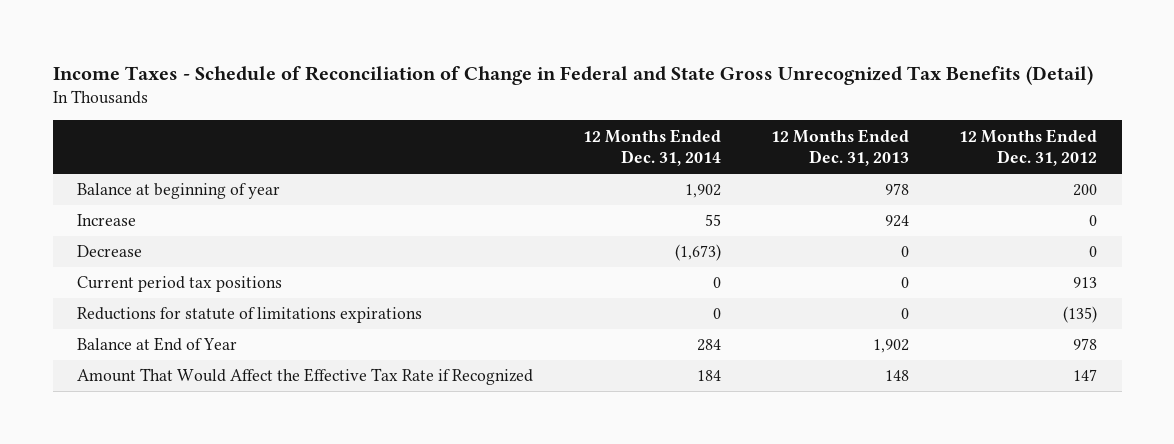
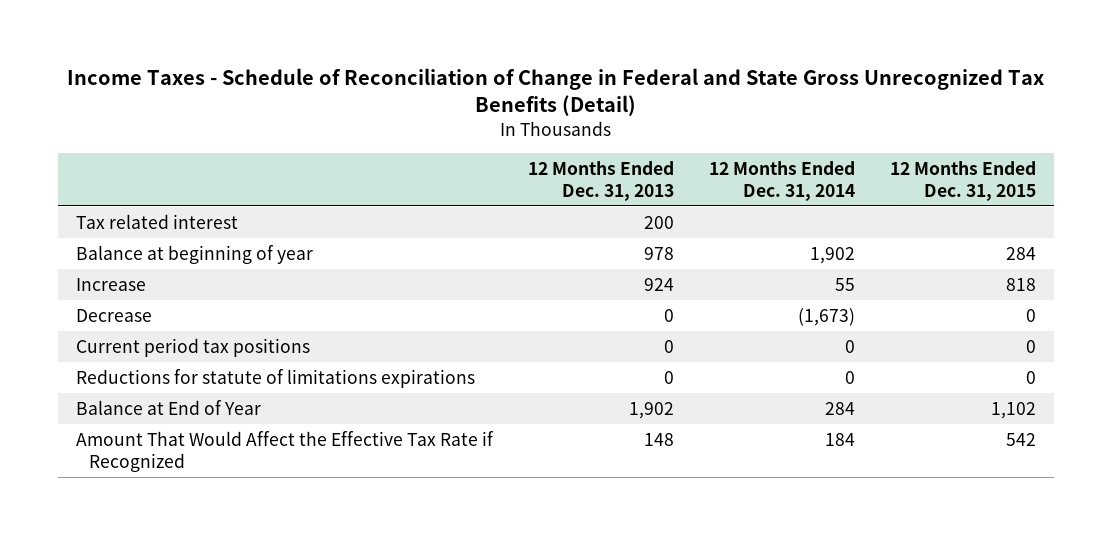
[958,128,1097,167] 12 Months Ended Dec. 31, 2012 -> none
none -> [890,160,1037,201] 12 Months Ended Dec. 31, 2015
none -> [75,213,238,229] Tax related interest

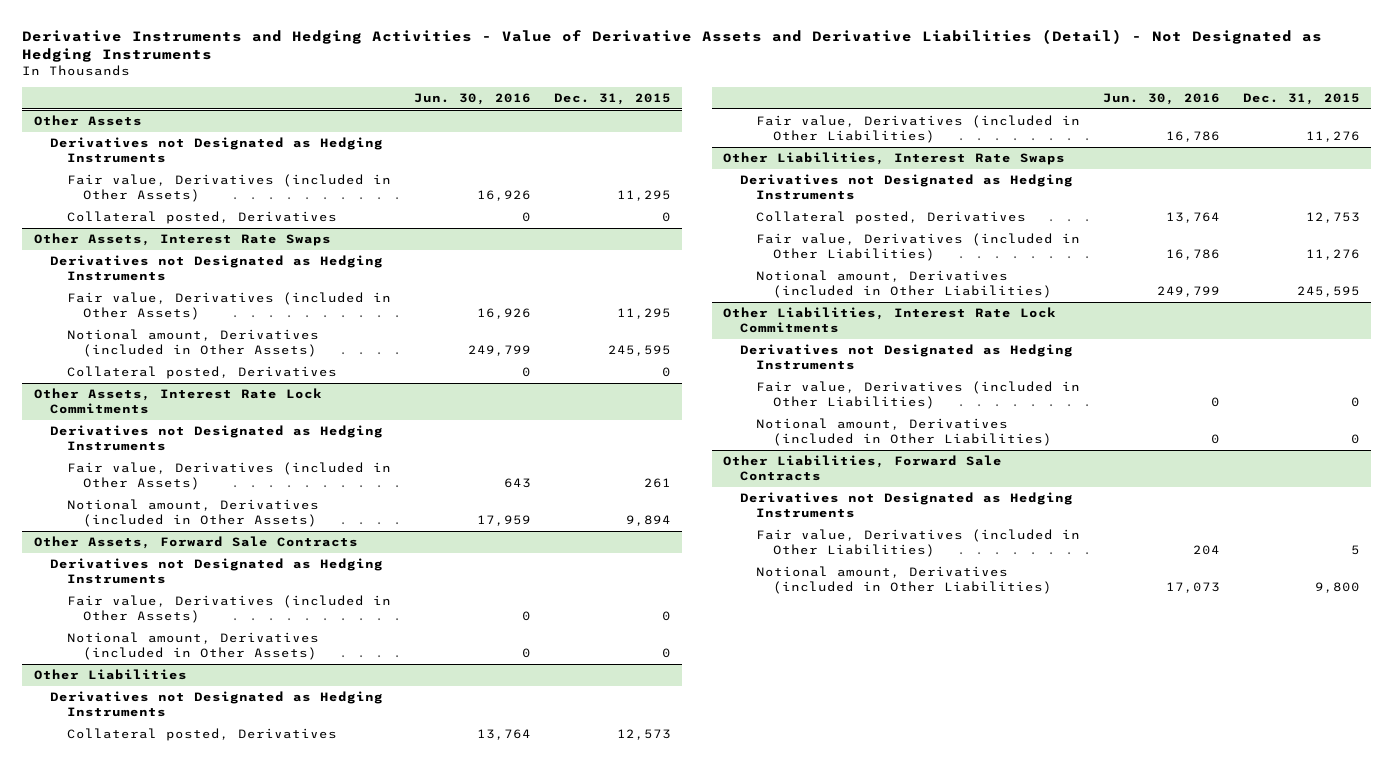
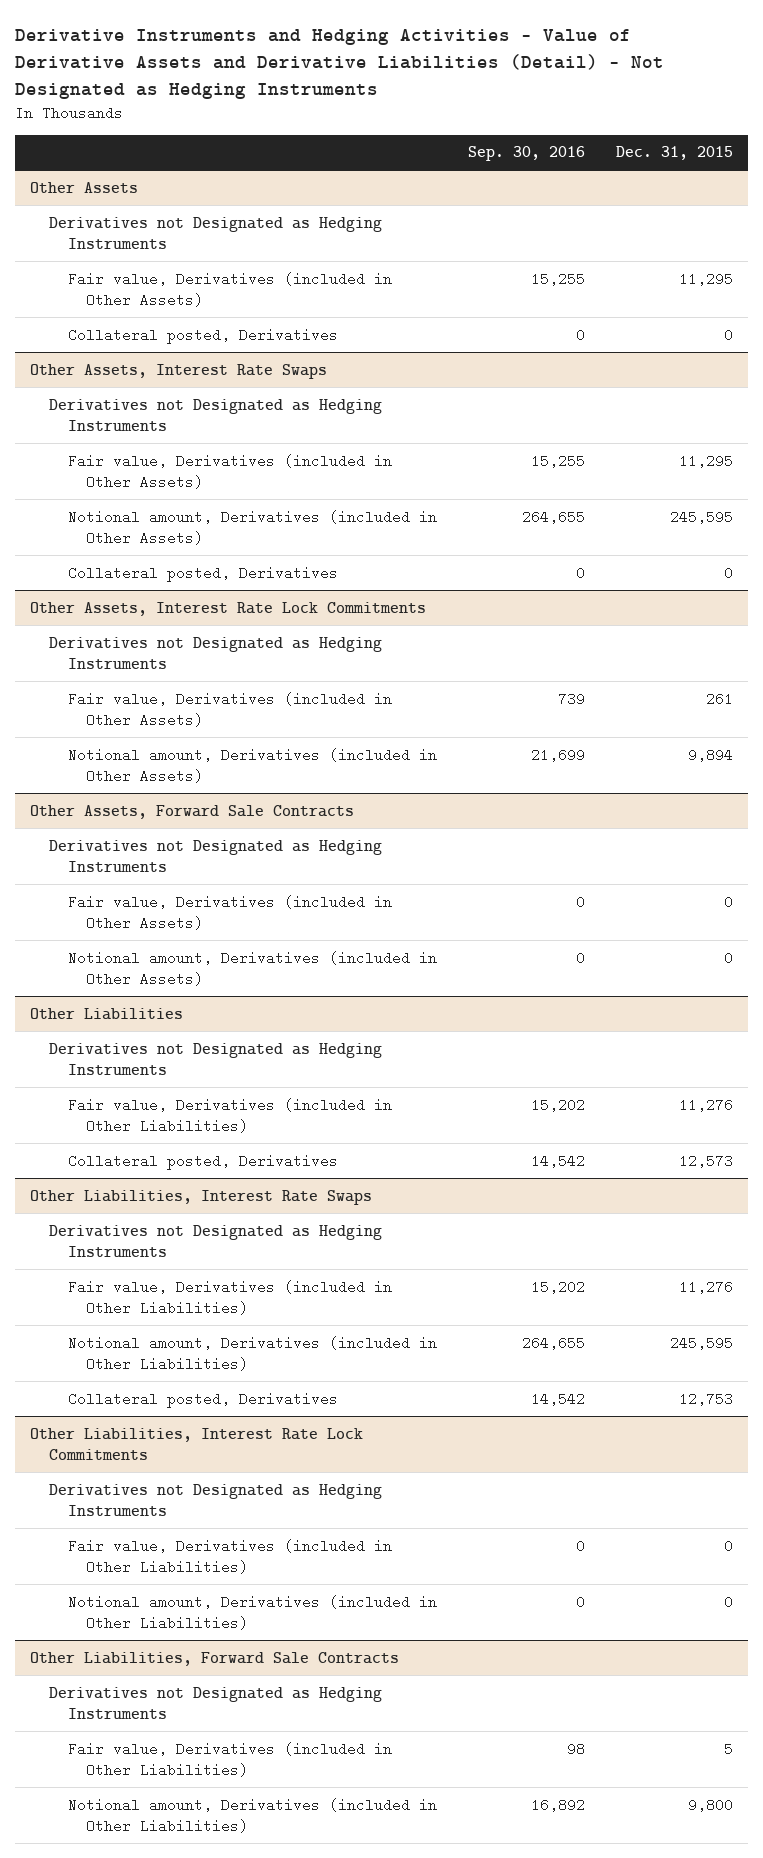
[413,92,531,105] Jun. 30, 2016 -> none
none -> [467,146,585,162] Sep. 30, 2016
[66,728,337,742] Collateral posted, Derivatives -> [67,1153,338,1170] Collateral posted, Derivatives
[756,211,1027,225] Collateral posted, Derivatives -> [67,1391,338,1408] Collateral posted, Derivatives

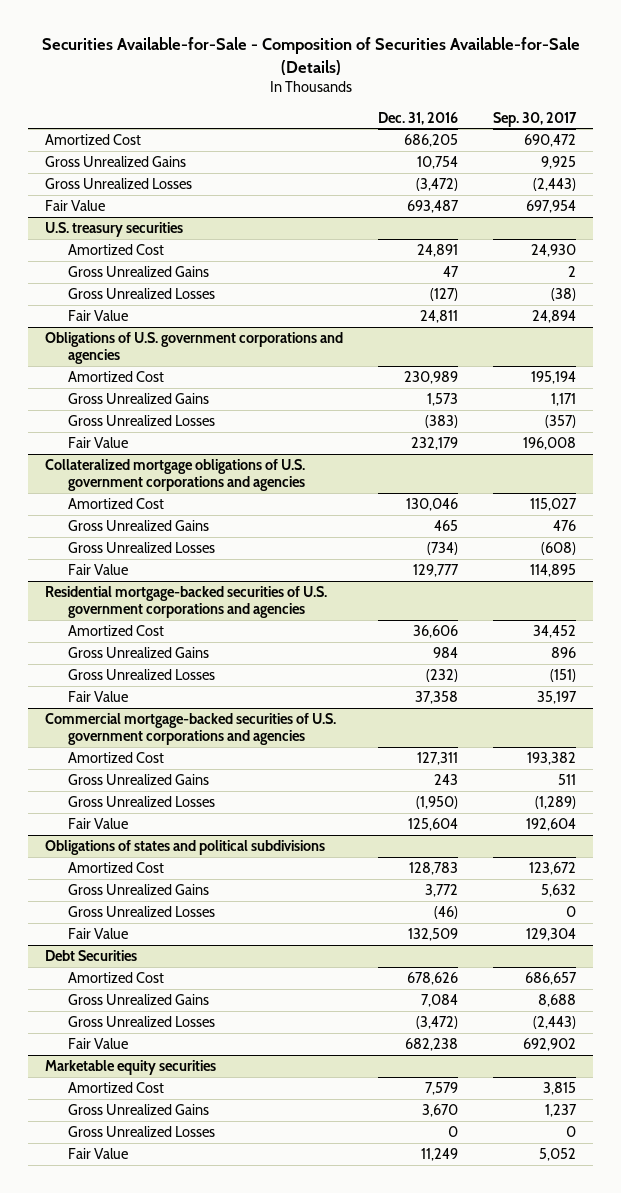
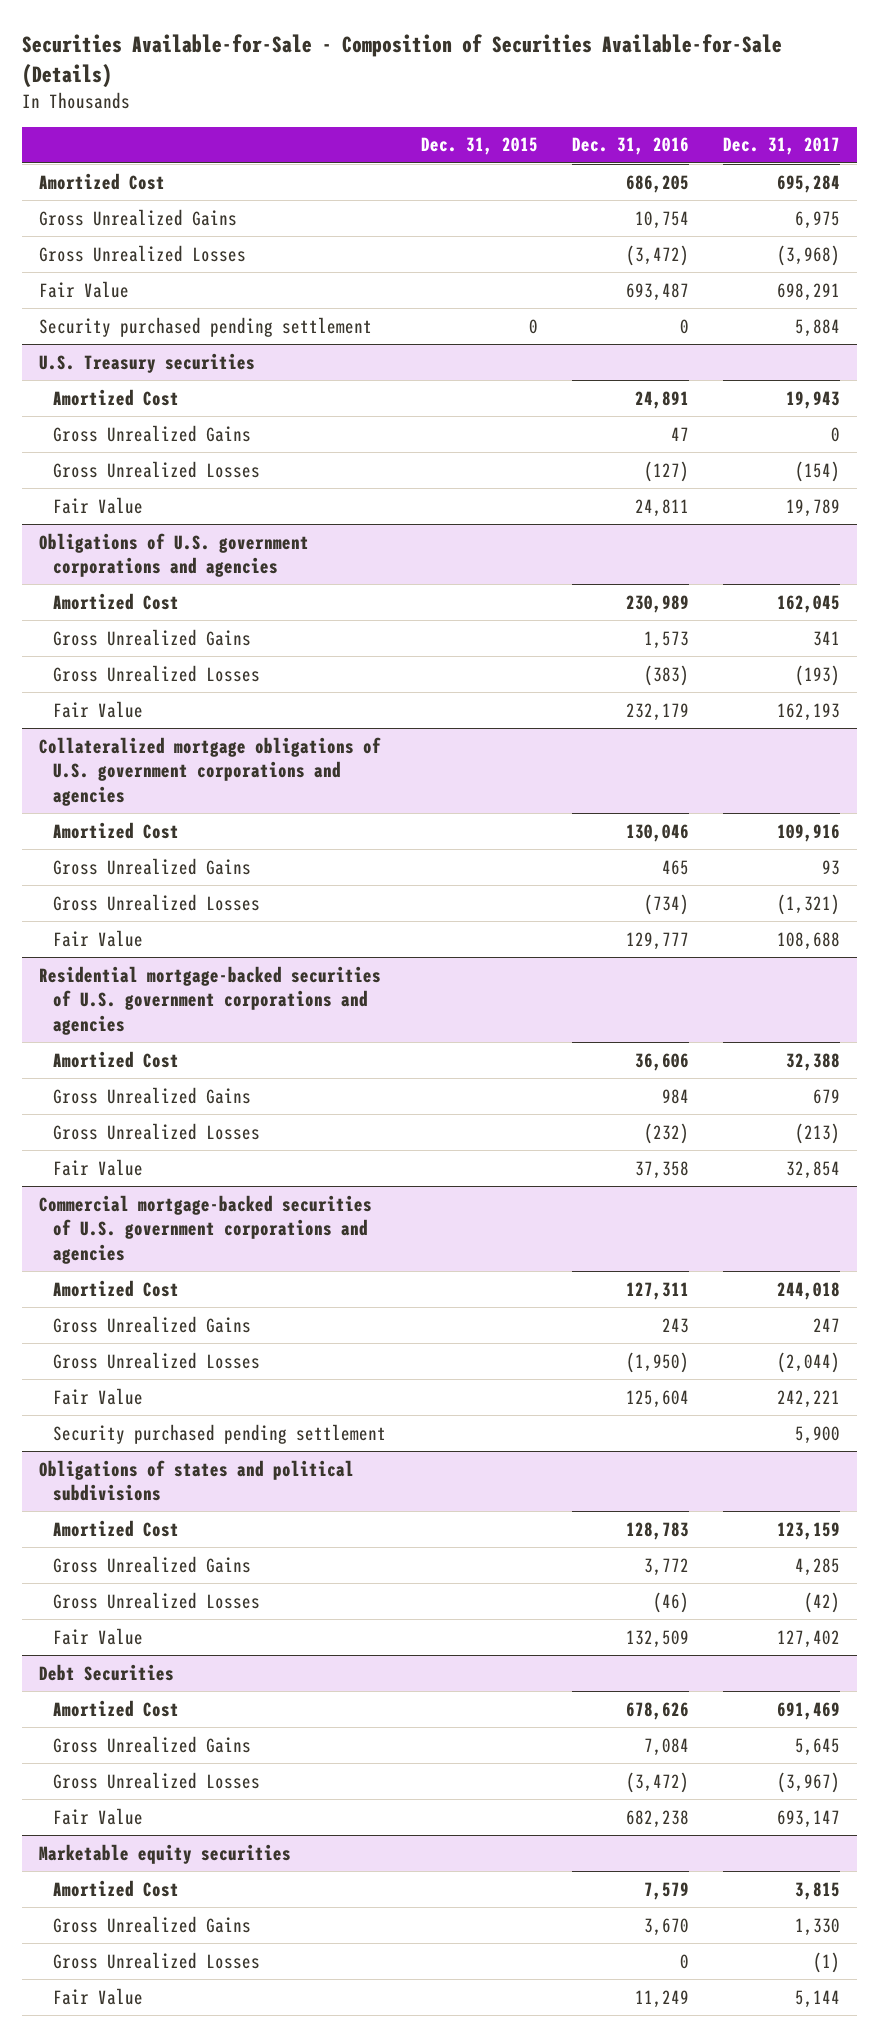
[492,111,577,127] Sep. 30, 2017 -> none
none -> [420,137,538,156] Dec. 31, 2015
none -> [723,137,841,156] Dec. 31, 2017
none -> [39,316,373,337] Security purchased pending settlement
[45,221,184,237] U.S. treasury securities -> [39,352,256,373] U.S. Treasury securities
none -> [53,1423,387,1444] Security purchased pending settlement

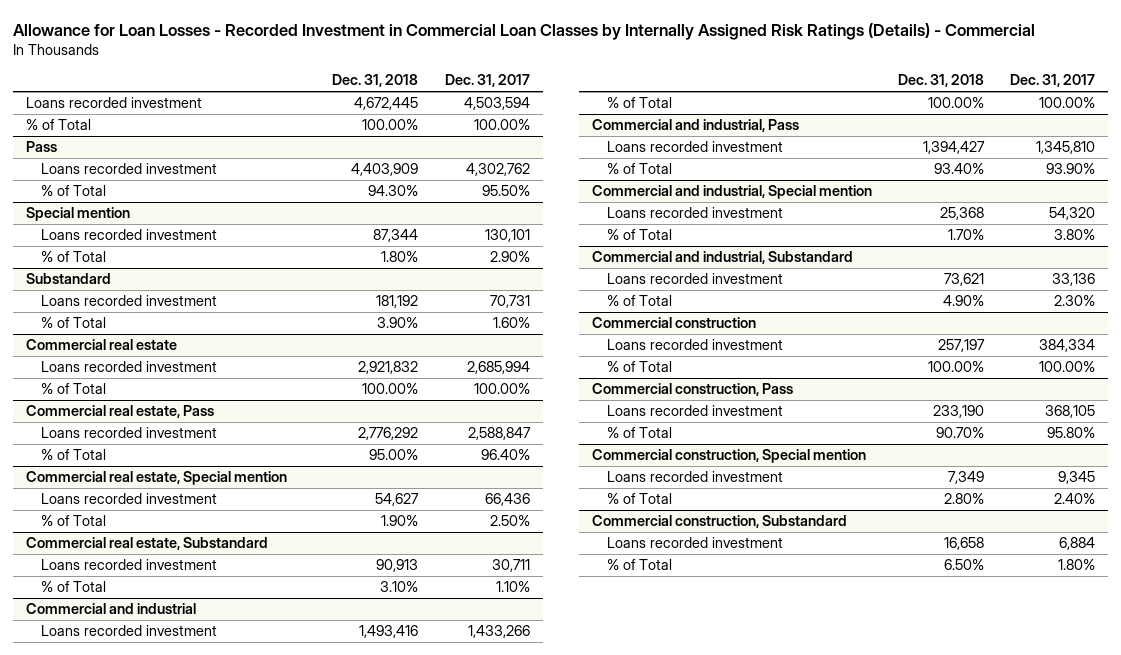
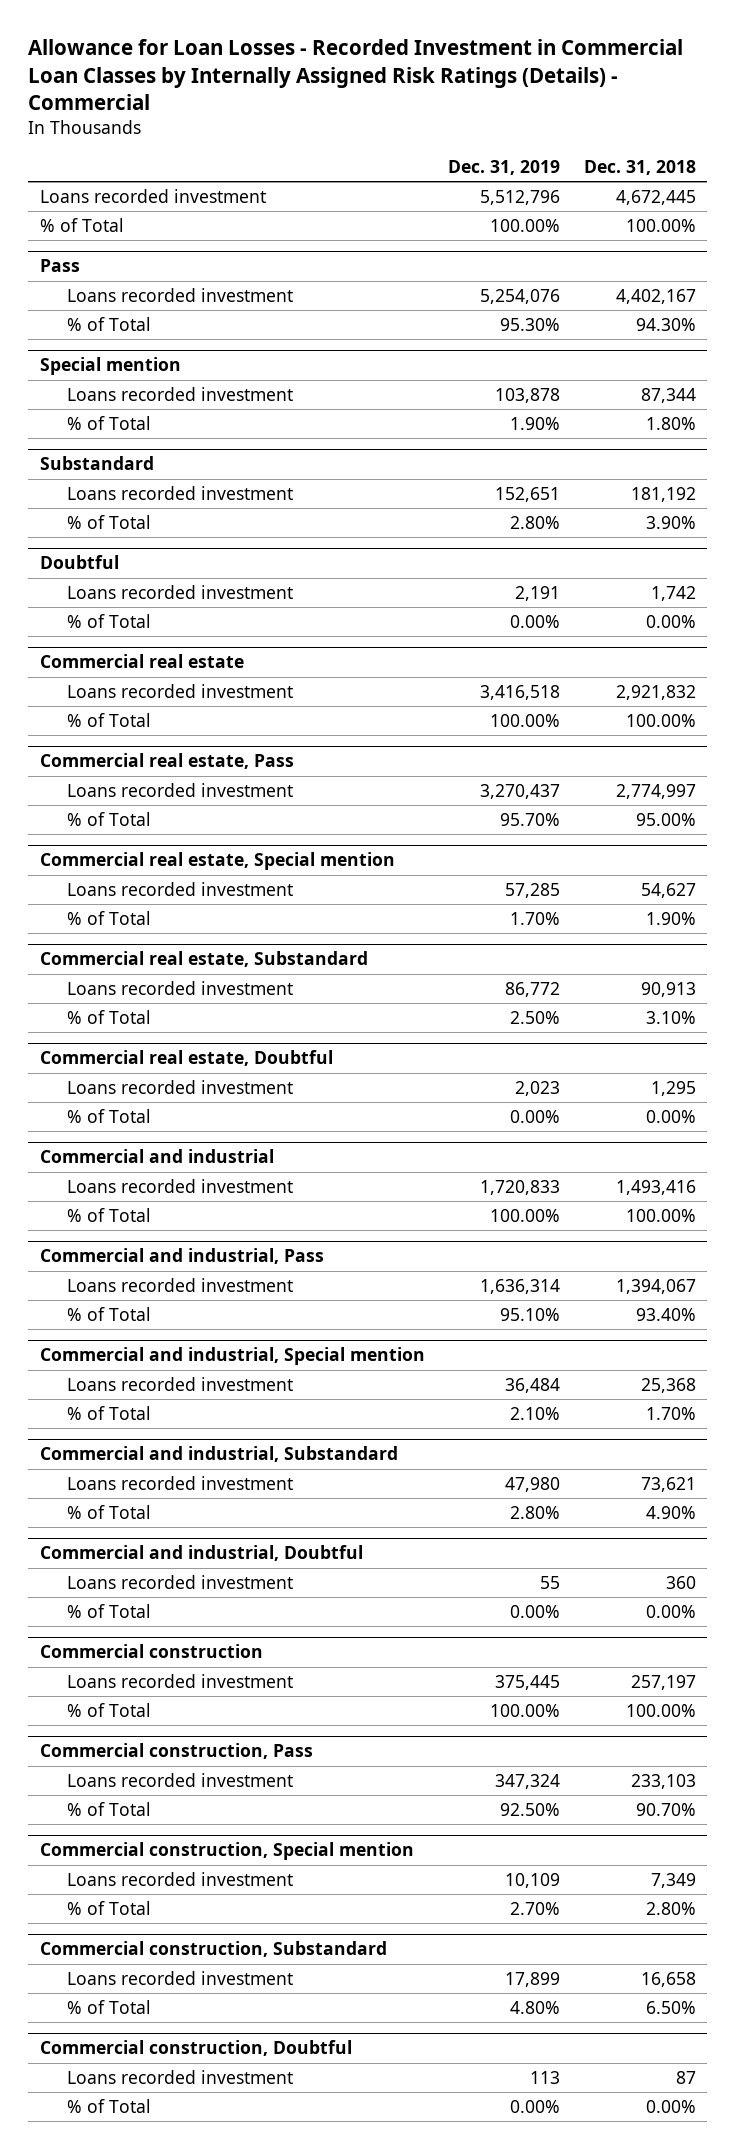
[444,74,530,88] Dec. 31, 2017 -> none
none -> [448,159,561,175] Dec. 31, 2019
[351,163,419,177] 4,403,909 -> [615,289,696,305] 4,402,167
none -> [39,555,119,570] Doubtful
none -> [66,585,293,600] Loans recorded investment
none -> [66,614,151,629] % of Total
[358,427,419,441] 2,776,292 -> [615,784,696,800] 2,774,997
none -> [39,1050,333,1067] Commercial real estate, Doubtful
none -> [66,1080,293,1095] Loans recorded investment
none -> [66,1109,151,1124] % of Total
[922,141,985,155] 1,394,427 -> [615,1279,696,1295] 1,394,067
none -> [39,1545,363,1562] Commercial and industrial, Doubtful
none -> [66,1575,293,1590] Loans recorded investment
none -> [66,1604,151,1619] % of Total
[932,405,984,419] 233,190 -> [630,1774,696,1790] 233,103
none -> [39,2040,352,2057] Commercial construction, Doubtful
none -> [66,2070,293,2085] Loans recorded investment
none -> [66,2099,151,2114] % of Total

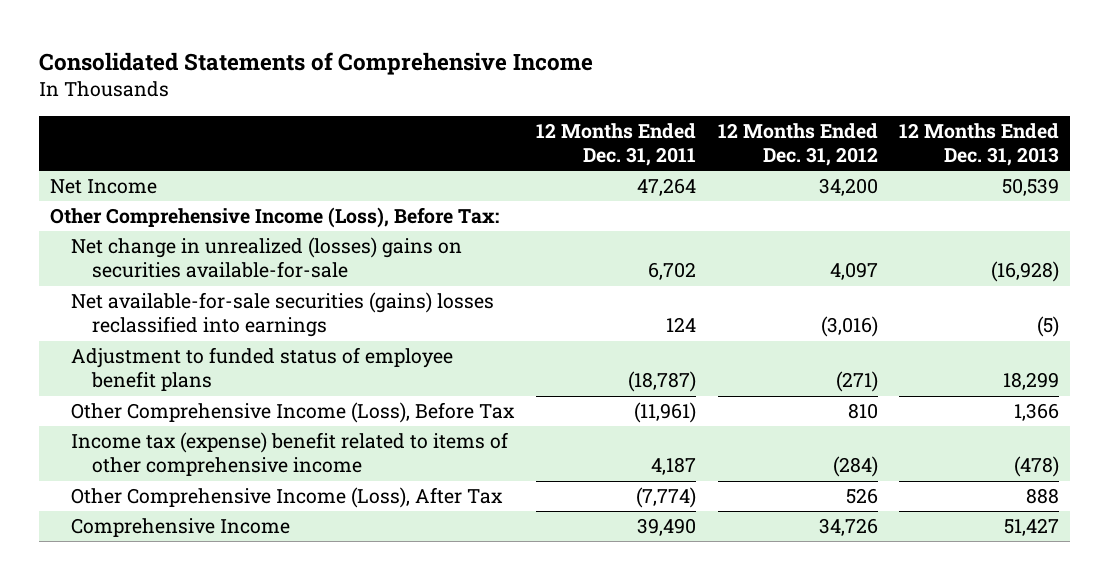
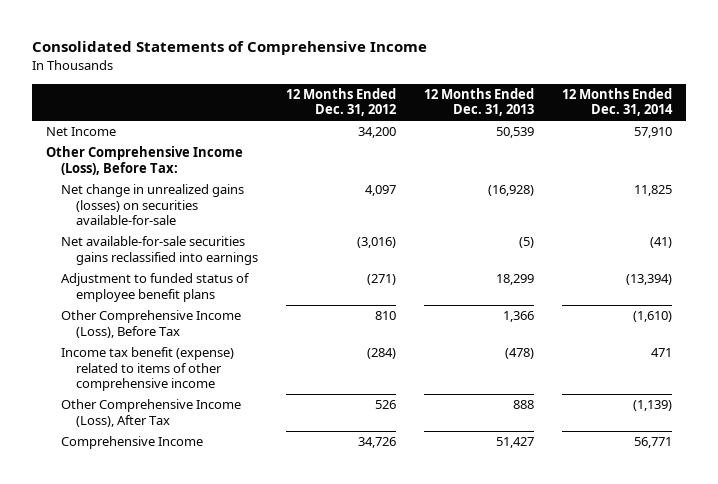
[535,123,696,167] 12 Months Ended Dec. 31, 2011 -> none
none -> [562,87,674,117] 12 Months Ended Dec. 31, 2014
[70,237,462,279] Net change in unrealized (losses) gains on securities available-for-sale -> [60,184,244,226] Net change in unrealized gains (losses) on securities available-for-sale
[70,292,494,338] Net available-for-sale securities (gains) losses reclassified into earnings -> [60,236,258,265] Net available-for-sale securities gains reclassified into earnings
[70,432,508,477] Income tax (expense) benefit related to items of other comprehensive income -> [60,347,234,392] Income tax benefit (expense) related to items of other comprehensive income

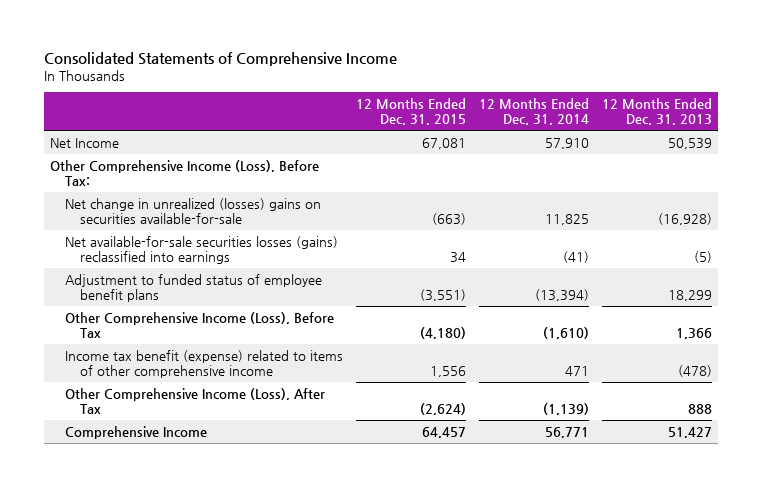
[286,87,397,117] 12 Months Ended Dec. 31, 2012 -> none
none -> [355,98,466,126] 12 Months Ended Dec. 31, 2015
[60,184,244,226] Net change in unrealized gains (losses) on securities available-for-sale -> [64,197,321,224] Net change in unrealized (losses) gains on securities available-for-sale
[60,236,258,265] Net available-for-sale securities gains reclassified into earnings -> [64,235,338,264] Net available-for-sale securities losses (gains) reclassified into earnings

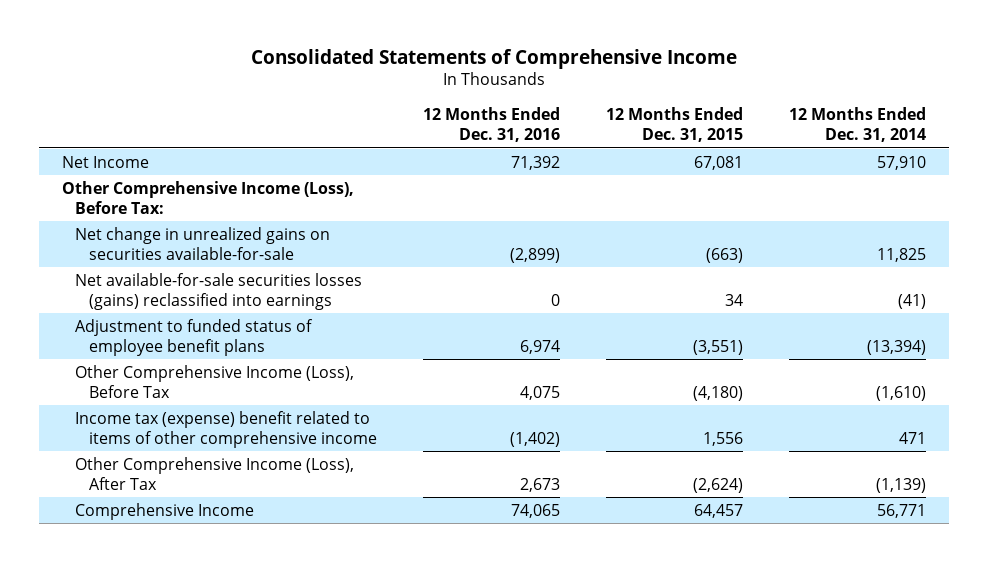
[601,98,712,126] 12 Months Ended Dec. 31, 2013 -> none
none -> [422,107,560,143] 12 Months Ended Dec. 31, 2016
[64,197,321,224] Net change in unrealized (losses) gains on securities available-for-sale -> [75,226,331,260] Net change in unrealized gains on securities available-for-sale
[64,349,343,378] Income tax benefit (expense) related to items of other comprehensive income -> [75,410,378,448] Income tax (expense) benefit related to items of other comprehensive income

